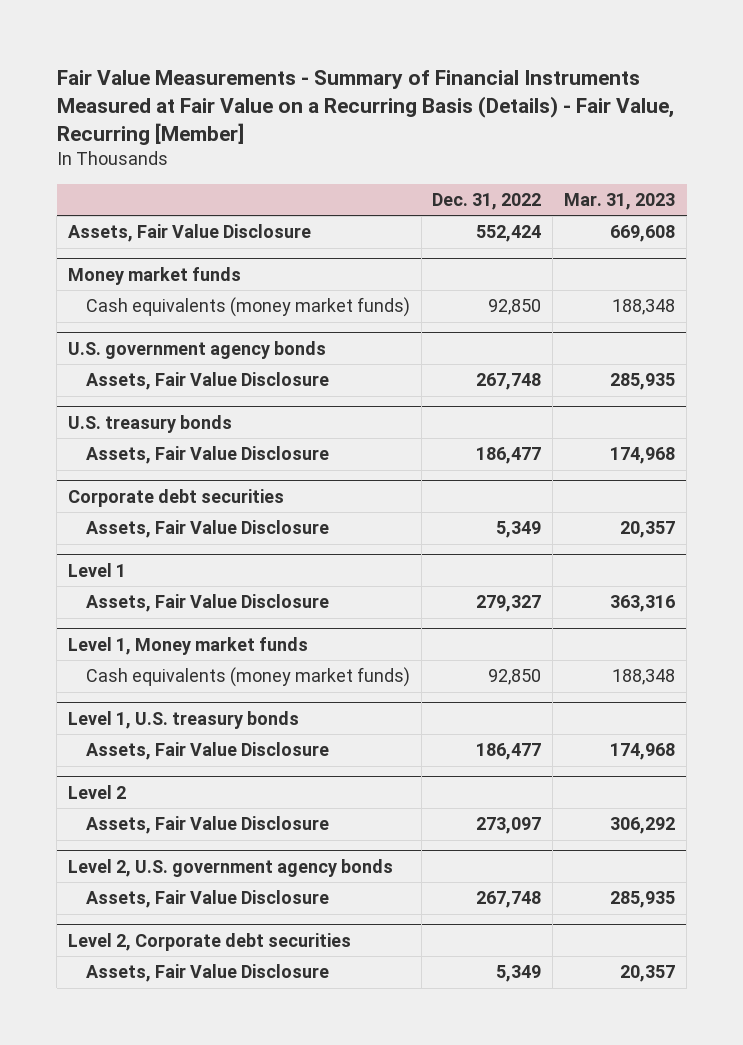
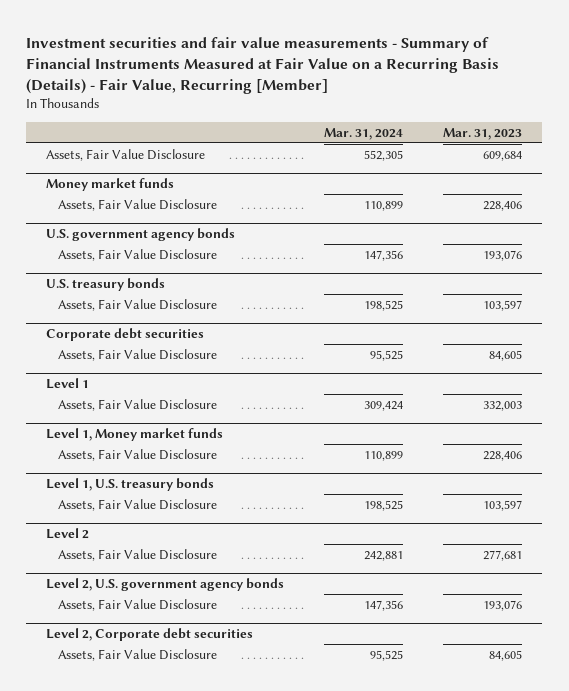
[56,69,674,145] Fair Value Measurements - Summary of Financial Instruments Measured at Fair Value on a Recurring Basis (Details) - Fair Value, Recurring [Member] -> [26,36,500,94] Investment securities and fair value measurements - Summary of Financial Instruments Measured at Fair Value on a Recurring Basis (Details) - Fair Value, Recurring [Member]
[432,192,542,210] Dec. 31, 2022 -> none
none -> [324,127,404,140] Mar. 31, 2024
[610,225,676,243] 669,608 -> [483,150,523,161] 609,684
[85,297,410,318] Cash equivalents (money market funds) -> none
none -> [57,198,217,211] Assets, Fair Value Disclosure
[610,373,676,391] 285,935 -> [483,249,523,261] 193,076
[610,447,676,465] 174,968 -> [483,299,523,311] 103,597
[620,521,676,539] 20,357 -> [489,349,523,361] 84,605
[610,595,676,613] 363,316 -> [483,400,523,411] 332,003
[85,667,410,688] Cash equivalents (money market funds) -> none
none -> [57,448,217,461] Assets, Fair Value Disclosure
[610,743,676,761] 174,968 -> [483,499,523,511] 103,597
[610,817,676,835] 306,292 -> [483,549,523,561] 277,681
[610,891,676,909] 285,935 -> [483,599,523,611] 193,076
[620,965,676,983] 20,357 -> [489,649,523,661] 84,605

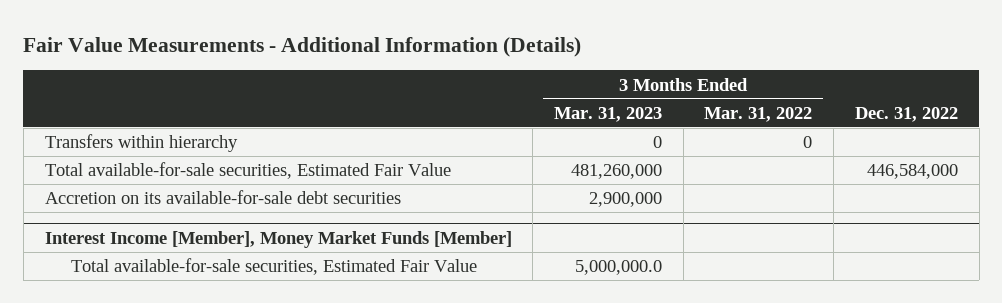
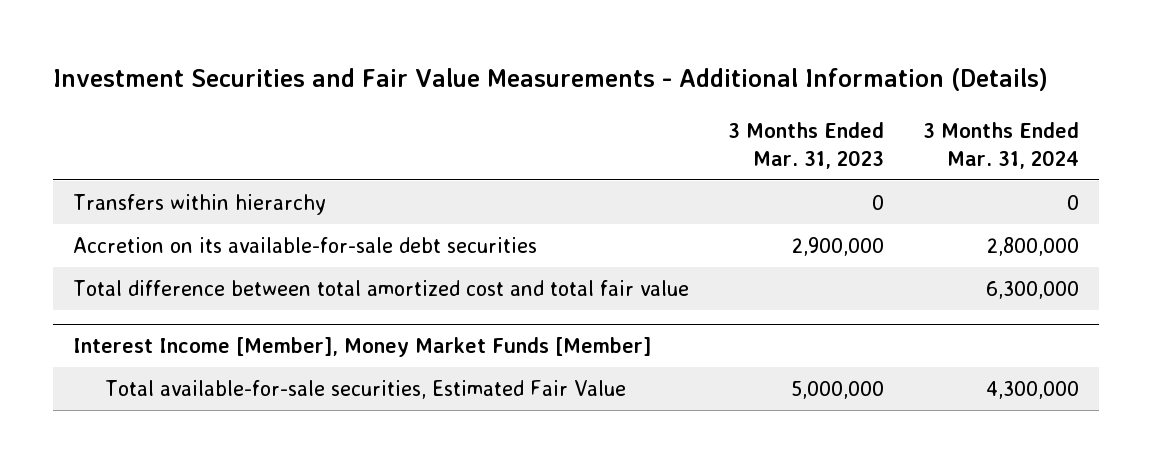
[23,36,582,57] Fair Value Measurements - Additional Information (Details) -> [53,67,1049,91] Investment Securities and Fair Value Measurements - Additional Information (Details)
[704,106,813,122] Mar. 31, 2022 -> none
[854,106,958,122] Dec. 31, 2022 -> none
none -> [923,121,1080,169] 3 Months Ended Mar. 31, 2024
[44,162,451,180] Total available-for-sale securities, Estimated Fair Value -> none
none -> [72,280,689,297] Total difference between total amortized cost and total fair value
[574,260,662,276] 5,000,000.0 -> [790,381,884,400] 5,000,000

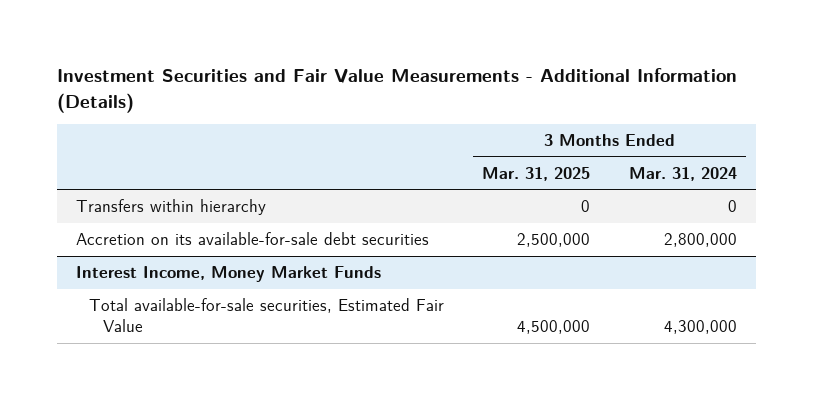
[727,121,884,169] 3 Months Ended Mar. 31, 2023 -> none
none -> [482,166,591,181] Mar. 31, 2025
[72,280,689,297] Total difference between total amortized cost and total fair value -> none
[72,337,651,358] Interest Income [Member], Money Market Funds [Member] -> [75,266,381,283] Interest Income, Money Market Funds

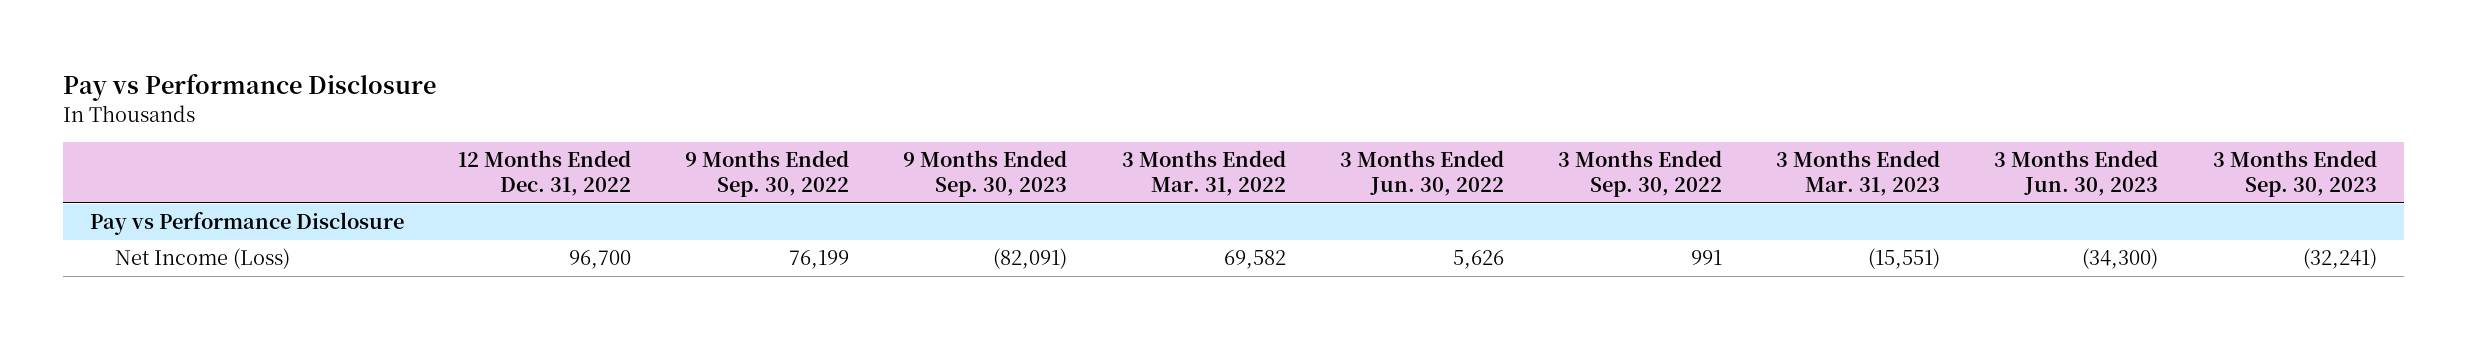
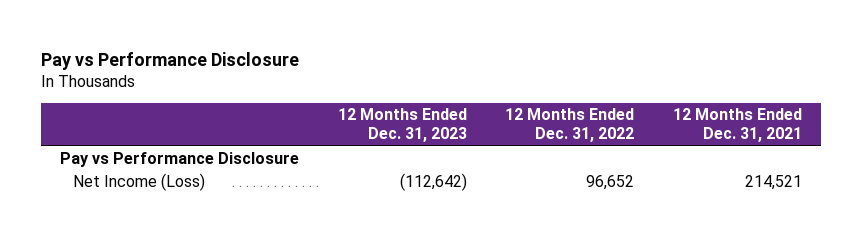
[685,149,850,198] 9 Months Ended Sep. 30, 2022 -> none
[903,149,1068,198] 9 Months Ended Sep. 30, 2023 -> none
[1121,149,1286,197] 3 Months Ended Mar. 31, 2022 -> none
[1339,149,1504,197] 3 Months Ended Jun. 30, 2022 -> none
[1558,149,1723,198] 3 Months Ended Sep. 30, 2022 -> none
[1776,149,1941,197] 3 Months Ended Mar. 31, 2023 -> none
[1994,149,2159,197] 3 Months Ended Jun. 30, 2023 -> none
[2212,149,2377,198] 3 Months Ended Sep. 30, 2023 -> none
none -> [337,108,467,143] 12 Months Ended Dec. 31, 2023
none -> [672,108,802,143] 12 Months Ended Dec. 31, 2021
[569,250,632,270] 96,700 -> [586,175,635,191] 96,652

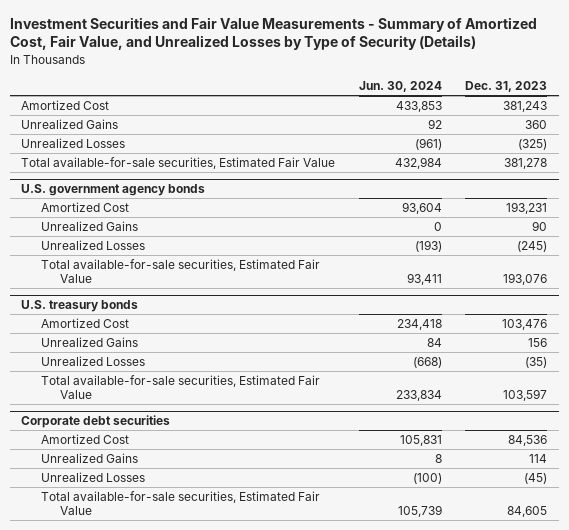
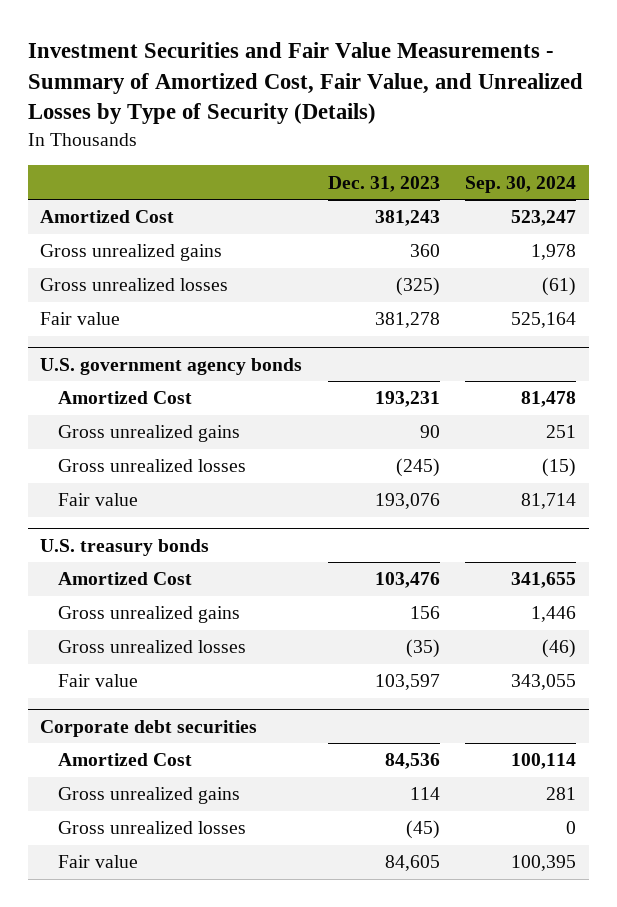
[358,81,442,93] Jun. 30, 2024 -> none
none -> [465,175,577,193] Sep. 30, 2024
[21,119,119,130] Unrealized Gains -> [40,244,223,262] Gross unrealized gains
[21,138,126,149] Unrealized Losses -> [40,278,229,292] Gross unrealized losses
[21,157,336,170] Total available-for-sale securities, Estimated Fair Value -> [40,312,121,326] Fair value
[40,221,138,232] Unrealized Gains -> [58,425,241,443] Gross unrealized gains
[40,240,145,251] Unrealized Losses -> [58,459,247,473] Gross unrealized losses
[40,259,320,284] Total available-for-sale securities, Estimated Fair Value -> [58,493,139,507] Fair value
[40,337,138,348] Unrealized Gains -> [58,606,241,624] Gross unrealized gains
[40,356,145,367] Unrealized Losses -> [58,640,247,654] Gross unrealized losses
[40,375,320,400] Total available-for-sale securities, Estimated Fair Value -> [58,674,139,688] Fair value
[40,453,138,464] Unrealized Gains -> [58,787,241,805] Gross unrealized gains
[40,472,145,483] Unrealized Losses -> [58,821,247,835] Gross unrealized losses
[40,491,320,516] Total available-for-sale securities, Estimated Fair Value -> [58,855,139,869] Fair value

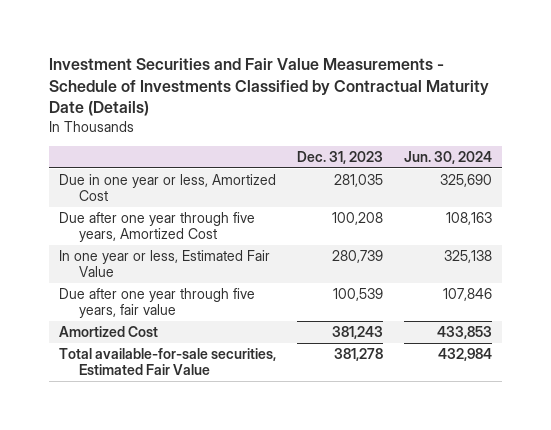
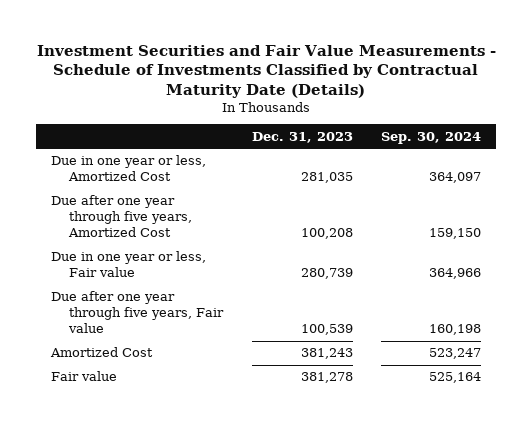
[403,151,492,165] Jun. 30, 2024 -> none
none -> [381,131,482,144] Sep. 30, 2024
[58,249,270,278] In one year or less, Estimated Fair Value -> [50,251,206,278] Due in one year or less, Fair value
[58,287,255,319] Due after one year through five years, fair value -> [50,291,225,334] Due after one year through five years, Fair value
[58,347,276,376] Total available-for-sale securities, Estimated Fair Value -> [50,371,117,382] Fair value

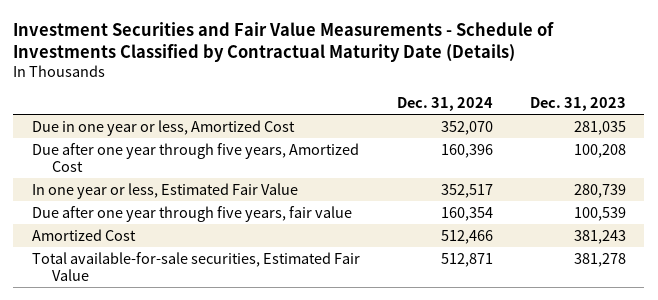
[381,131,482,144] Sep. 30, 2024 -> none
none -> [396,97,493,112] Dec. 31, 2024
[50,251,206,278] Due in one year or less, Fair value -> [31,182,298,199] In one year or less, Estimated Fair Value
[50,291,225,334] Due after one year through five years, Fair value -> [31,205,352,222] Due after one year through five years, fair value
[50,371,117,382] Fair value -> [31,251,360,281] Total available-for-sale securities, Estimated Fair Value

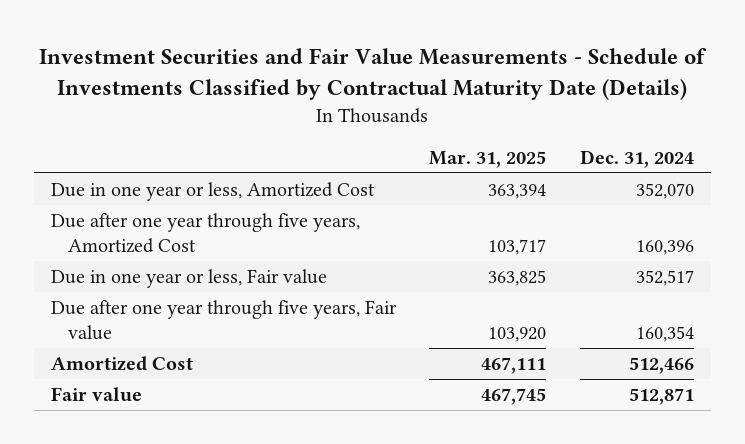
[529,97,626,112] Dec. 31, 2023 -> none
none -> [429,150,547,168] Mar. 31, 2025
[31,182,298,199] In one year or less, Estimated Fair Value -> [50,268,327,288] Due in one year or less, Fair value
[31,205,352,222] Due after one year through five years, fair value -> [50,299,397,340] Due after one year through five years, Fair value
[31,251,360,281] Total available-for-sale securities, Estimated Fair Value -> [50,386,142,402] Fair value

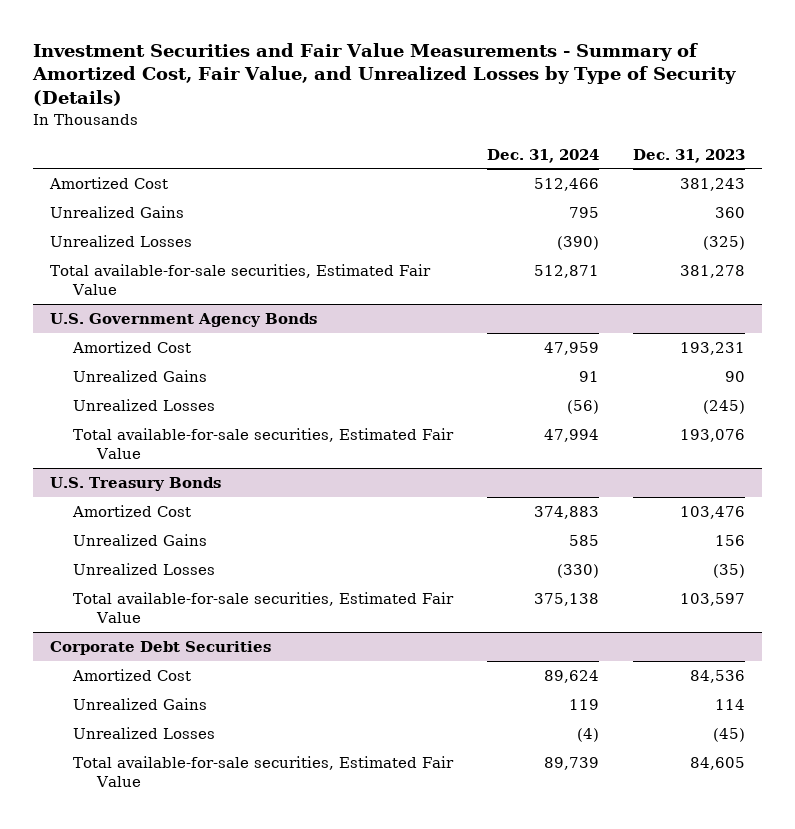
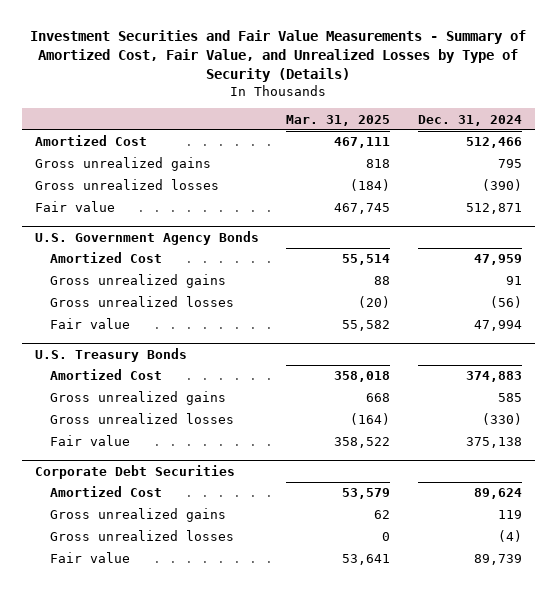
[632,148,745,163] Dec. 31, 2023 -> none
none -> [286,114,391,126] Mar. 31, 2025
[49,205,184,218] Unrealized Gains -> [35,157,212,172] Gross unrealized gains
[49,234,192,247] Unrealized Losses -> [35,179,220,191] Gross unrealized losses
[49,263,431,296] Total available-for-sale securities, Estimated Fair Value -> [35,201,116,213] Fair value
[73,369,208,382] Unrealized Gains -> [49,274,226,289] Gross unrealized gains
[73,398,216,411] Unrealized Losses -> [49,296,234,308] Gross unrealized losses
[73,427,455,460] Total available-for-sale securities, Estimated Fair Value -> [49,318,130,330] Fair value
[73,533,208,546] Unrealized Gains -> [49,391,226,406] Gross unrealized gains
[73,562,216,575] Unrealized Losses -> [49,413,234,425] Gross unrealized losses
[73,591,455,624] Total available-for-sale securities, Estimated Fair Value -> [49,435,130,447] Fair value
[73,697,208,710] Unrealized Gains -> [49,508,226,523] Gross unrealized gains
[73,726,216,739] Unrealized Losses -> [49,530,234,542] Gross unrealized losses
[73,755,455,788] Total available-for-sale securities, Estimated Fair Value -> [49,552,130,564] Fair value

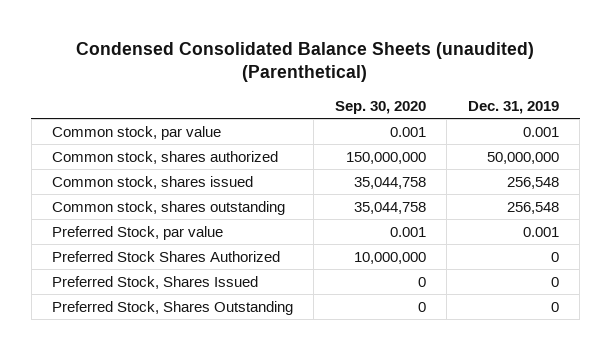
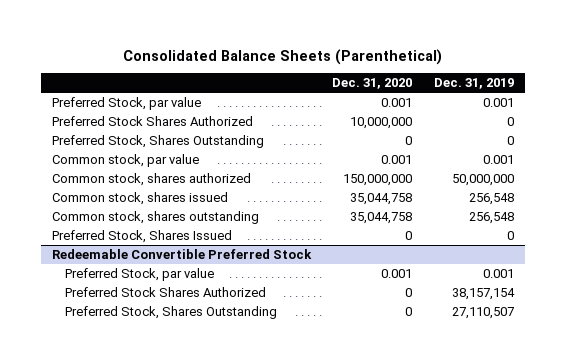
[76,41,535,83] Condensed Consolidated Balance Sheets (unaudited) (Parenthetical) -> [122,48,442,65] Consolidated Balance Sheets (Parenthetical)
[334,101,426,115] Sep. 30, 2020 -> none
none -> [332,78,413,90] Dec. 31, 2020
[51,225,223,240] Preferred Stock, par value -> [51,96,201,110] Preferred Stock, par value
[51,250,280,262] Preferred Stock Shares Authorized -> [51,115,253,126] Preferred Stock Shares Authorized
[51,300,293,315] Preferred Stock, Shares Outstanding -> [51,134,264,148] Preferred Stock, Shares Outstanding
none -> [51,248,312,259] Redeemable Convertible Preferred Stock
none -> [64,267,214,281] Preferred Stock, par value
none -> [64,286,266,297] Preferred Stock Shares Authorized
none -> [64,305,277,319] Preferred Stock, Shares Outstanding

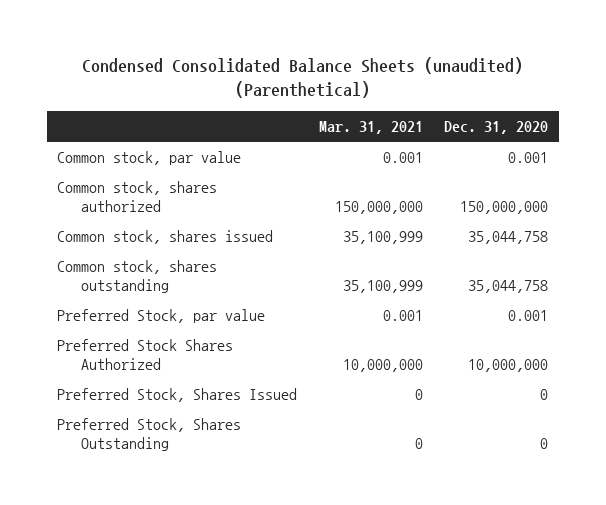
[122,48,442,65] Consolidated Balance Sheets (Parenthetical) -> [81,56,523,99] Condensed Consolidated Balance Sheets (unaudited) (Parenthetical)
[434,78,515,90] Dec. 31, 2019 -> none
none -> [318,121,423,135] Mar. 31, 2021
[51,96,201,110] Preferred Stock, par value -> none
[51,134,264,148] Preferred Stock, Shares Outstanding -> none
[51,248,312,259] Redeemable Convertible Preferred Stock -> none
[64,286,266,297] Preferred Stock Shares Authorized -> none
[51,115,253,126] Preferred Stock Shares Authorized -> [57,339,234,370] Preferred Stock Shares Authorized
[51,229,232,243] Preferred Stock, Shares Issued -> [57,388,298,403] Preferred Stock, Shares Issued

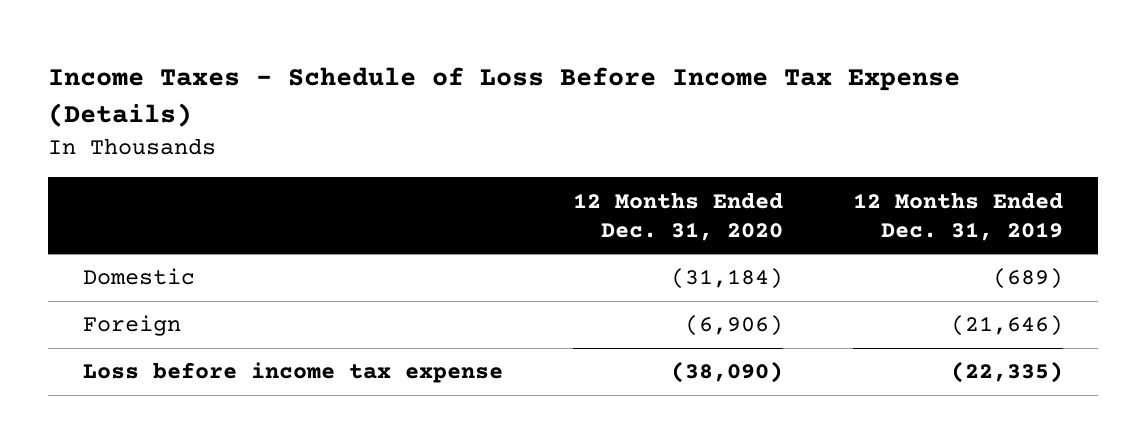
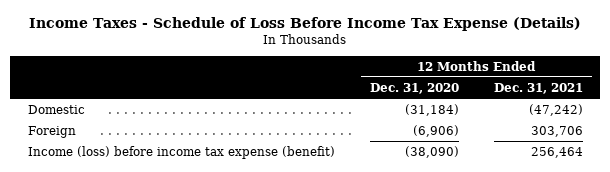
[853,191,1064,241] 12 Months Ended Dec. 31, 2019 -> none
none -> [493,82,583,94] Dec. 31, 2021
[83,362,504,384] Loss before income tax expense -> [27,145,335,159] Income (loss) before income tax expense (benefit)

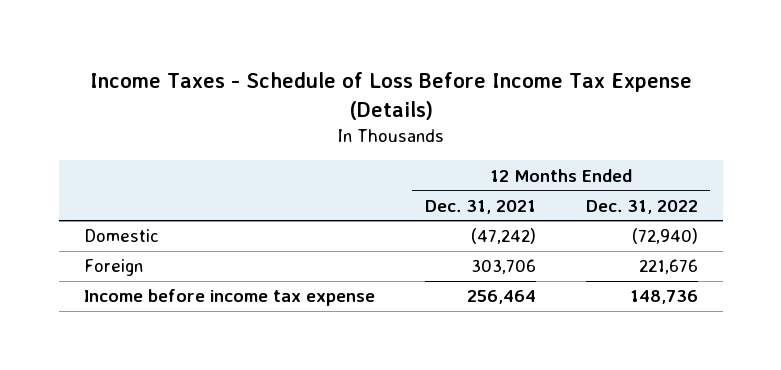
[369,82,459,94] Dec. 31, 2020 -> none
none -> [585,199,698,214] Dec. 31, 2022
[27,145,335,159] Income (loss) before income tax expense (benefit) -> [83,289,375,307] Income before income tax expense

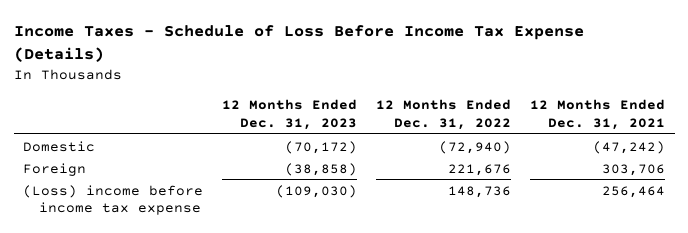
none -> [222,98,358,130] 12 Months Ended Dec. 31, 2023
[83,289,375,307] Income before income tax expense -> [23,184,204,216] (Loss) income before income tax expense

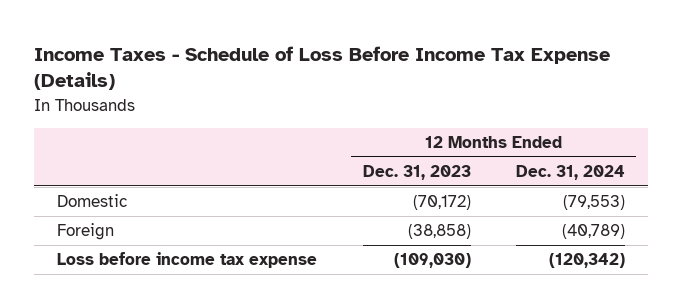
[376,98,512,130] 12 Months Ended Dec. 31, 2022 -> none
[530,98,666,130] 12 Months Ended Dec. 31, 2021 -> none
none -> [516,164,626,180] Dec. 31, 2024
[23,184,204,216] (Loss) income before income tax expense -> [57,252,318,269] Loss before income tax expense

